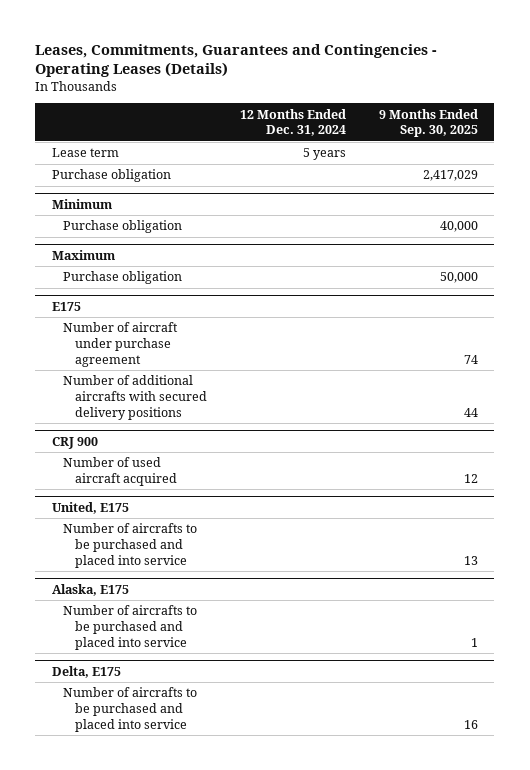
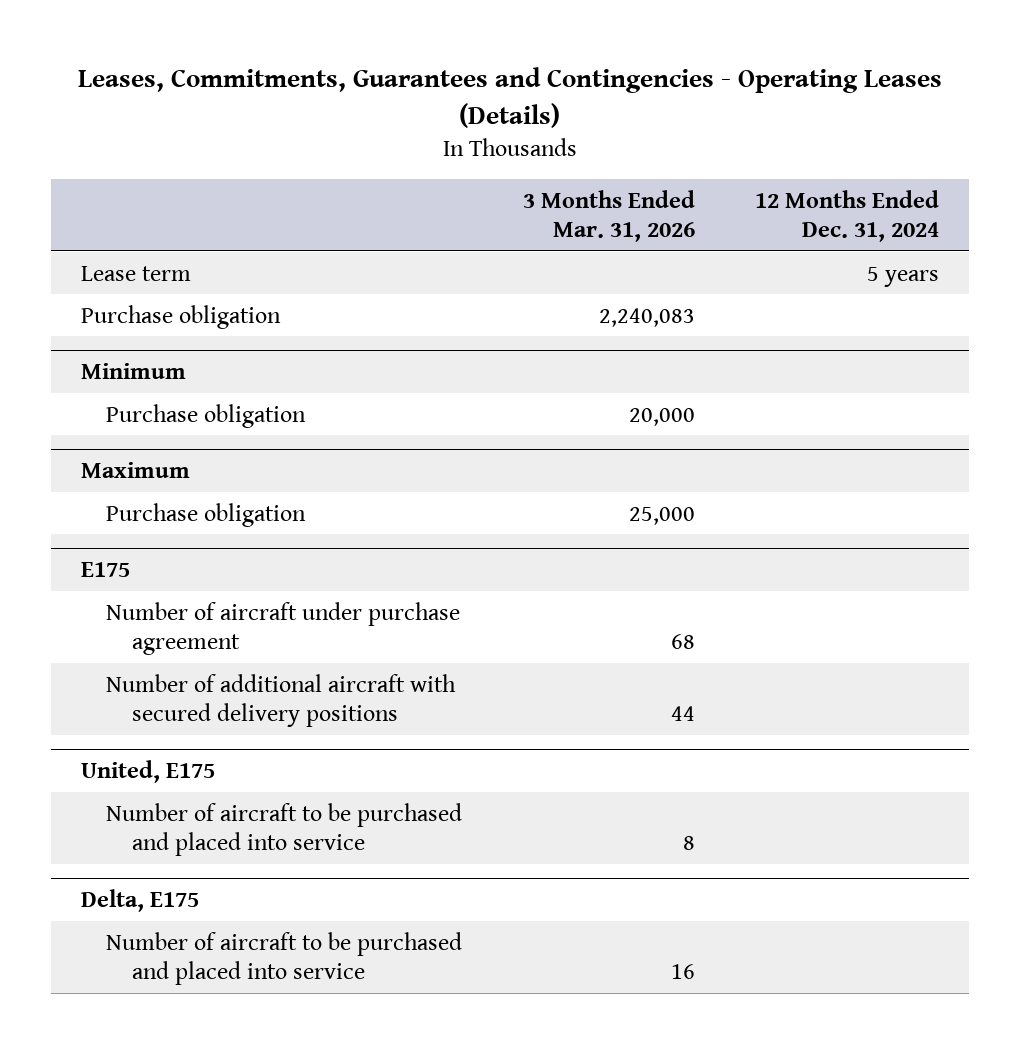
[378,108,478,138] 9 Months Ended Sep. 30, 2025 -> none
none -> [522,189,695,242] 3 Months Ended Mar. 31, 2026
[51,437,98,450] CRJ 900 -> none
[63,457,177,486] Number of used aircraft acquired -> none
[63,375,207,420] Number of additional aircrafts with secured delivery positions -> [106,673,457,727] Number of additional aircraft with secured delivery positions
[51,584,129,597] Alaska, E175 -> none
[63,605,198,650] Number of aircrafts to be purchased and placed into service -> none
[63,523,198,568] Number of aircrafts to be purchased and placed into service -> [106,802,463,856] Number of aircraft to be purchased and placed into service
[63,687,198,732] Number of aircrafts to be purchased and placed into service -> [106,931,463,985] Number of aircraft to be purchased and placed into service

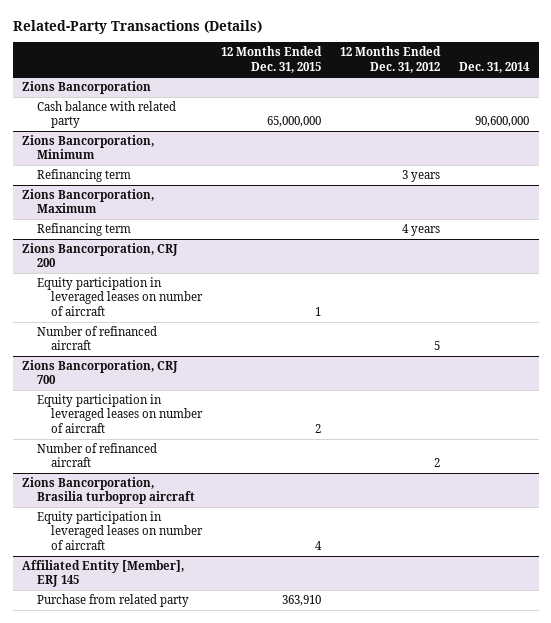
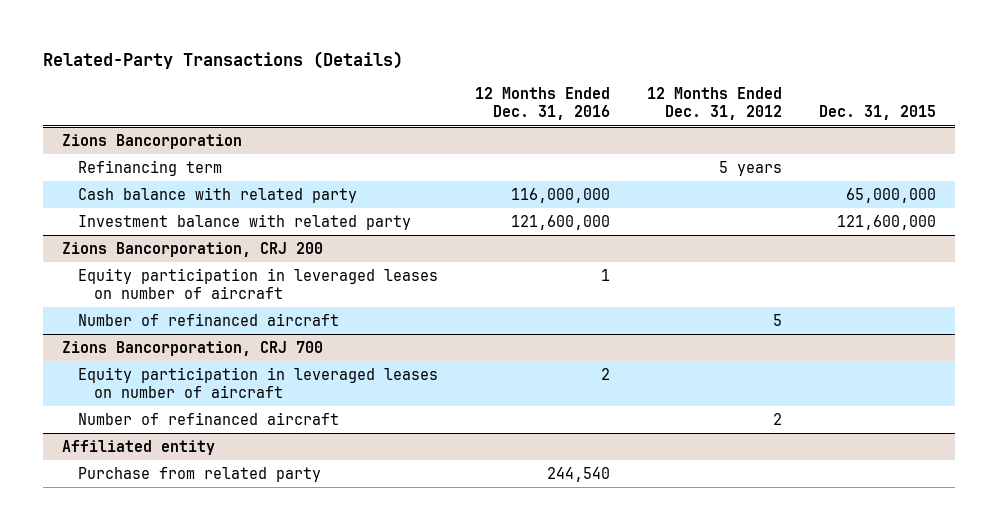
[221,46,323,73] 12 Months Ended Dec. 31, 2015 -> none
[459,61,531,73] Dec. 31, 2014 -> none
none -> [475,87,611,121] 12 Months Ended Dec. 31, 2016
none -> [819,105,937,121] Dec. 31, 2015
none -> [78,159,223,176] Refinancing term
[22,135,155,160] Zions Bancorporation, Minimum -> none
[36,169,131,183] Refinancing term -> none
[22,189,155,214] Zions Bancorporation, Maximum -> none
[36,223,131,237] Refinancing term -> none
none -> [78,213,412,230] Investment balance with related party
[22,477,195,505] Zions Bancorporation, Brasilia turboprop aircraft -> none
[36,511,204,550] Equity participation in leveraged leases on number of aircraft -> none
[22,560,185,588] Affiliated Entity [Member], ERJ 145 -> [62,439,216,455] Affiliated entity

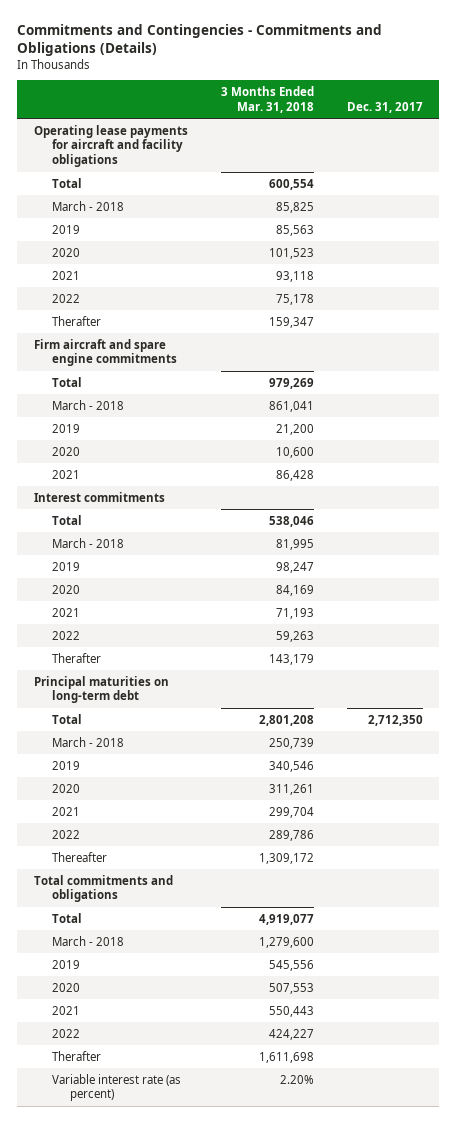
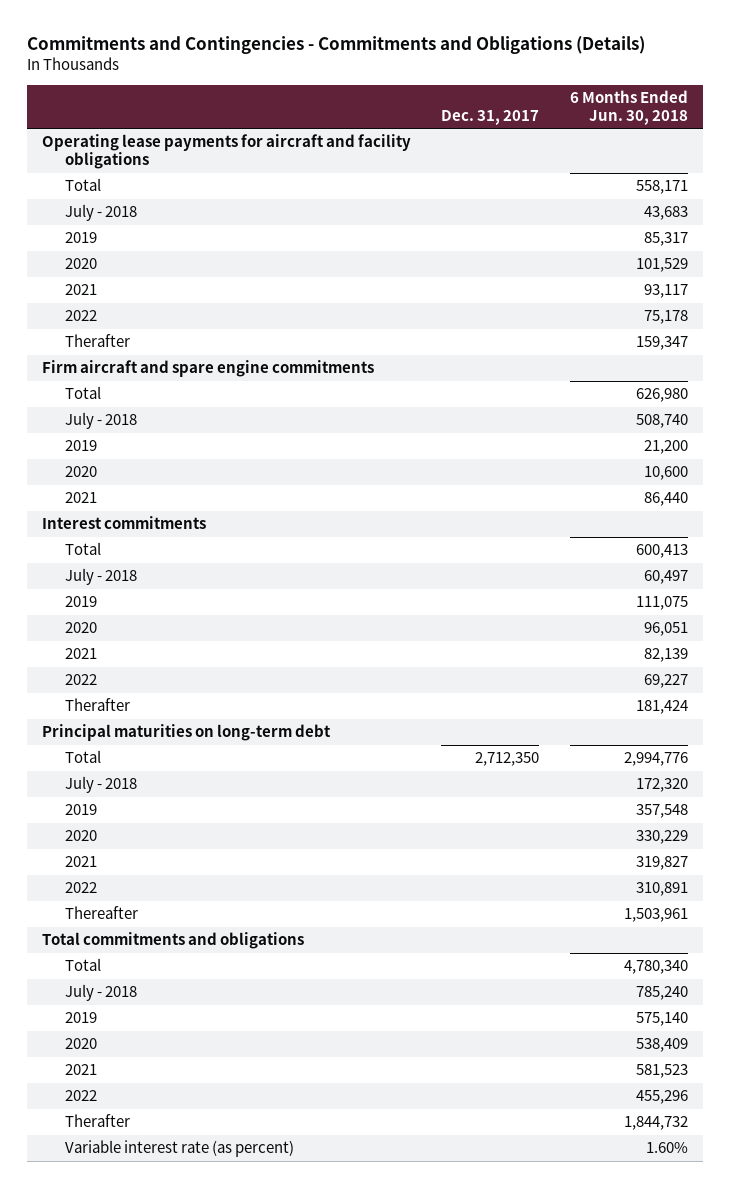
[220,86,314,113] 3 Months Ended Mar. 31, 2018 -> none
none -> [569,90,688,125] 6 Months Ended Jun. 30, 2018
[51,200,124,211] March - 2018 -> [65,204,138,222] July - 2018
[51,399,124,410] March - 2018 -> [65,412,138,430] July - 2018
[51,537,124,548] March - 2018 -> [65,568,138,586] July - 2018
[51,736,124,747] March - 2018 -> [65,776,138,794] July - 2018
[51,935,124,946] March - 2018 -> [65,984,138,1002] July - 2018

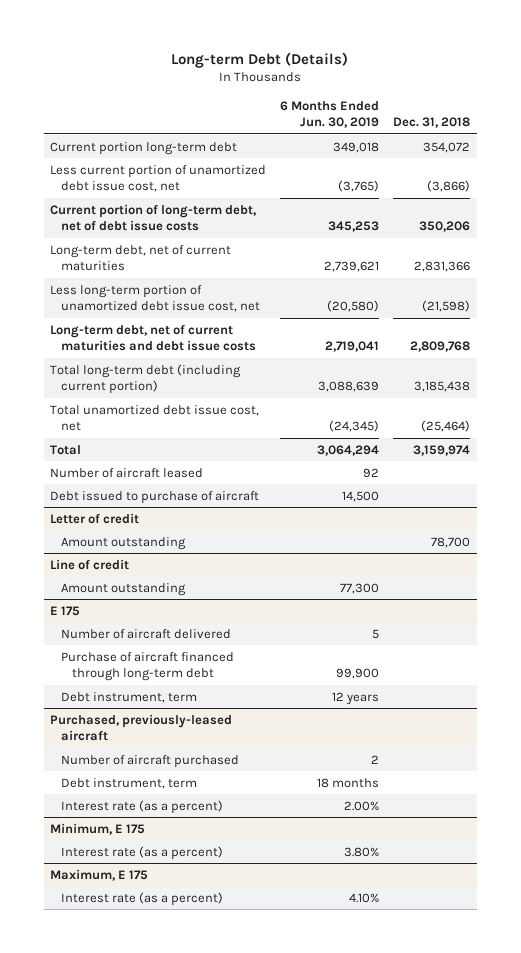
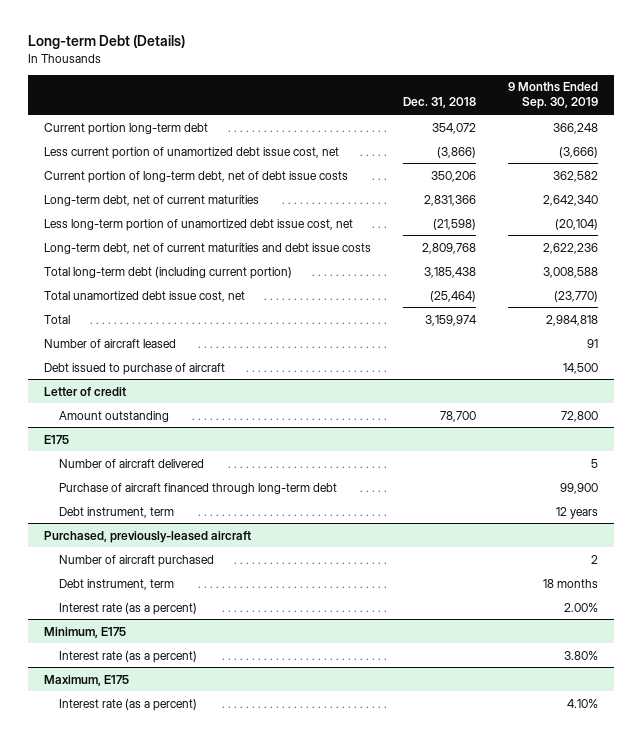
[280,100,380,129] 6 Months Ended Jun. 30, 2019 -> none
none -> [508,82,599,110] 9 Months Ended Sep. 30, 2019
[50,558,130,570] Line of credit -> none
[61,582,187,596] Amount outstanding -> none
[50,605,81,616] E 175 -> [43,434,69,444] E175
[50,822,146,835] Minimum, E 175 -> none
[61,845,224,860] Interest rate (as a percent) -> none
[50,868,149,881] Maximum, E 175 -> none
[61,891,224,906] Interest rate (as a percent) -> none
none -> [43,626,126,638] Minimum, E175
none -> [59,650,198,663] Interest rate (as a percent)
none -> [43,674,129,686] Maximum, E175
none -> [59,698,198,711] Interest rate (as a percent)

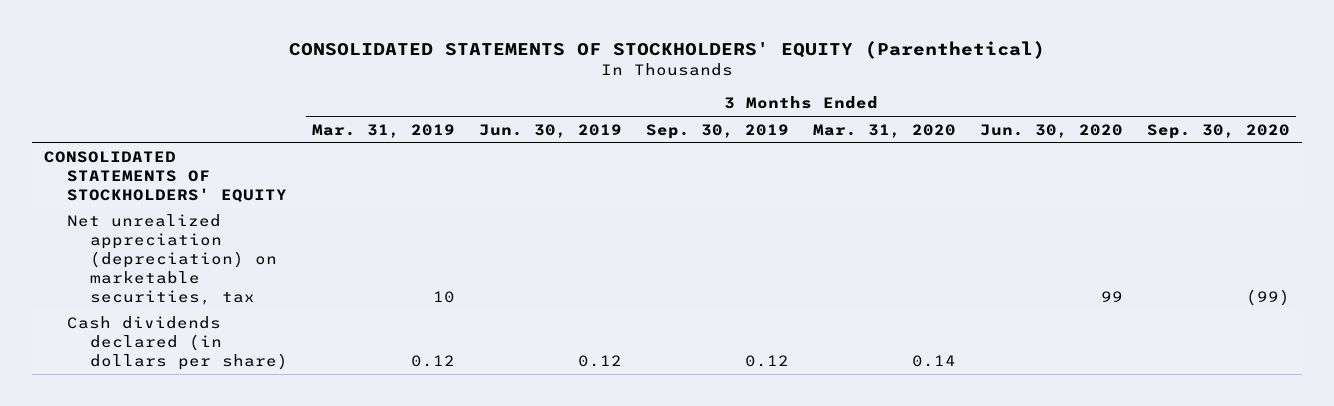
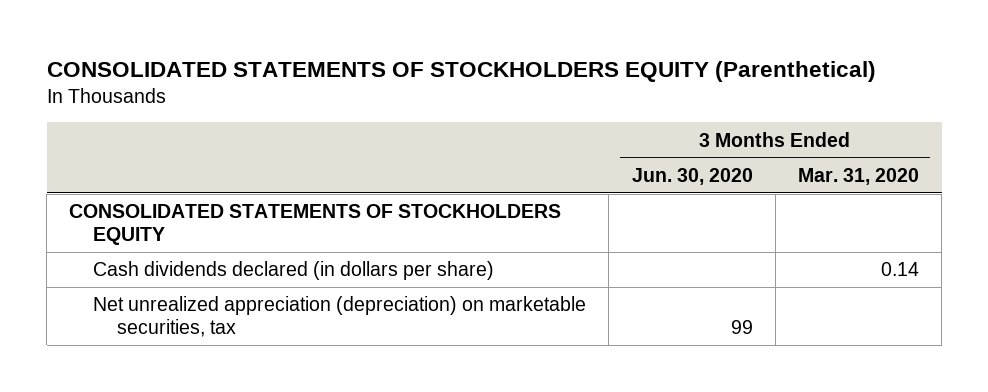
[289,41,1046,60] CONSOLIDATED STATEMENTS OF STOCKHOLDERS' EQUITY (Parenthetical) -> [46,60,876,82] CONSOLIDATED STATEMENTS OF STOCKHOLDERS EQUITY (Parenthetical)
[311,123,455,138] Mar. 31, 2019 -> none
[478,123,622,138] Jun. 30, 2019 -> none
[645,123,789,139] Sep. 30, 2019 -> none
[1146,123,1290,139] Sep. 30, 2020 -> none
[44,151,287,204] CONSOLIDATED STATEMENTS OF STOCKHOLDERS' EQUITY -> [69,204,562,245] CONSOLIDATED STATEMENTS OF STOCKHOLDERS EQUITY
[66,214,277,305] Net unrealized appreciation (depreciation) on marketable securities, tax -> [93,296,587,337] Net unrealized appreciation (depreciation) on marketable securities, tax

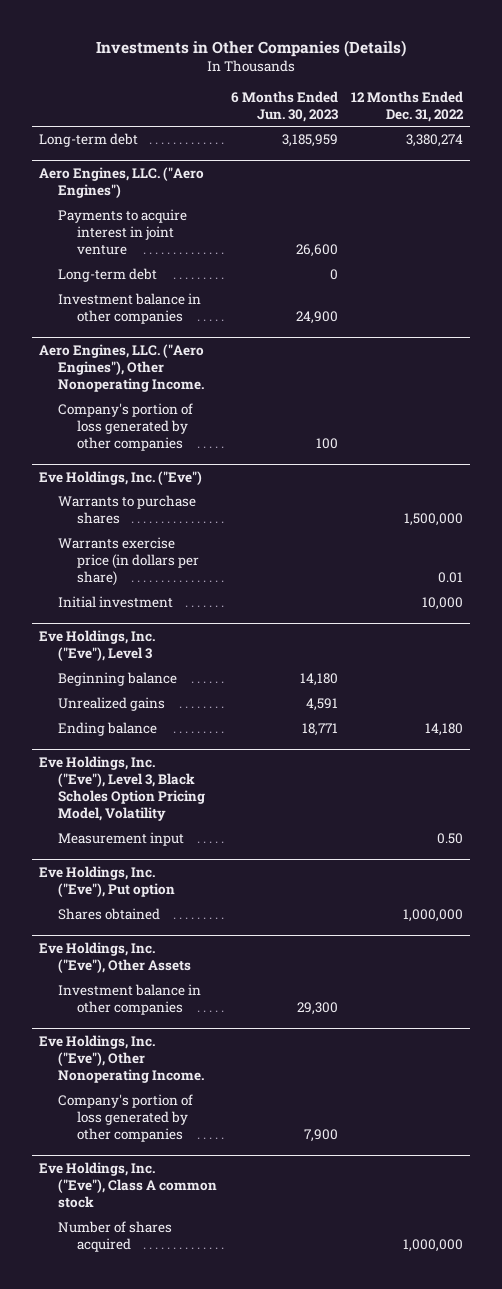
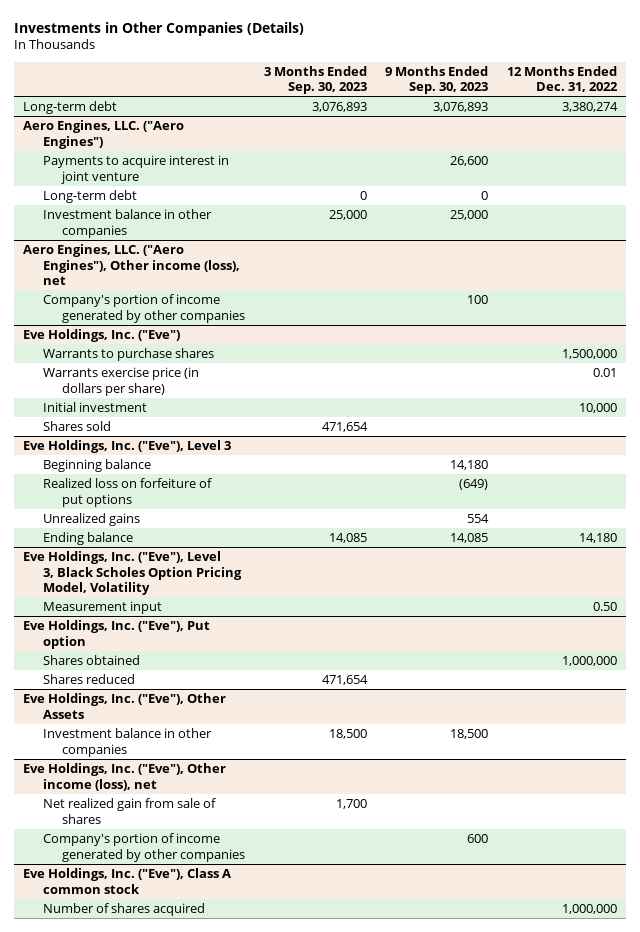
[230,90,338,122] 6 Months Ended Jun. 30, 2023 -> none
none -> [263,65,367,95] 3 Months Ended Sep. 30, 2023
none -> [385,65,489,95] 9 Months Ended Sep. 30, 2023
[38,343,204,392] Aero Engines, LLC. ("Aero Engines"), Other Nonoperating Income. -> [23,243,240,286] Aero Engines, LLC. ("Aero Engines"), Other income (loss), net
[57,403,193,452] Company's portion of loss generated by other companies -> [42,293,246,323] Company's portion of income generated by other companies
none -> [42,420,111,431] Shares sold
none -> [42,477,212,507] Realized loss on forfeiture of put options
none -> [42,673,135,684] Shares reduced
[38,1034,204,1083] Eve Holdings, Inc. ("Eve"), Other Nonoperating Income. -> [23,762,227,791] Eve Holdings, Inc. ("Eve"), Other income (loss), net
none -> [42,797,216,824] Net realized gain from sale of shares
[57,1094,193,1143] Company's portion of loss generated by other companies -> [42,832,246,862] Company's portion of income generated by other companies

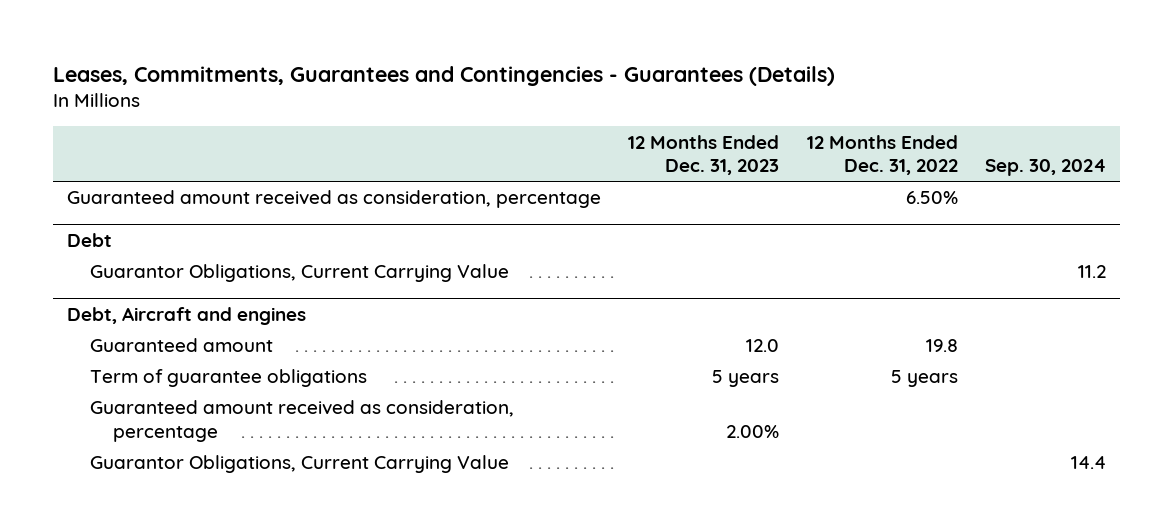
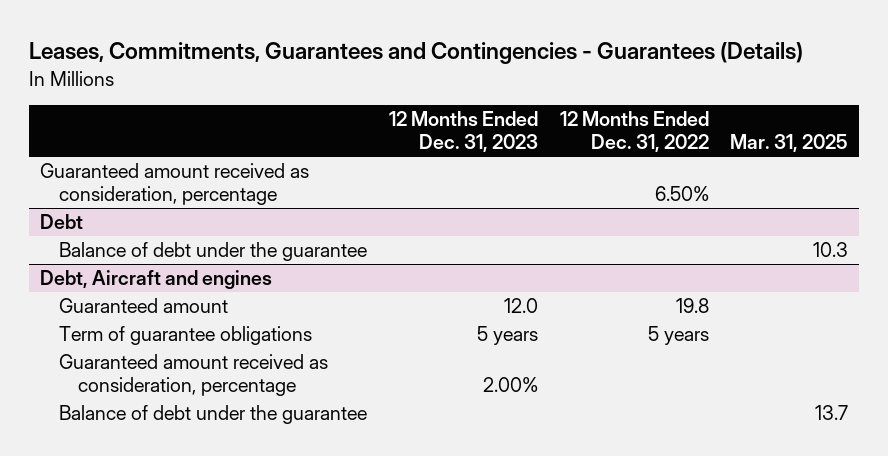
[985,159,1107,177] Sep. 30, 2024 -> none
none -> [730,134,849,153] Mar. 31, 2025
[89,264,509,283] Guarantor Obligations, Current Carrying Value -> [58,242,367,262] Balance of debt under the guarantee
[89,455,509,474] Guarantor Obligations, Current Carrying Value -> [58,405,367,425] Balance of debt under the guarantee

